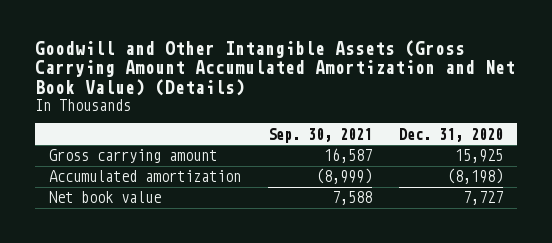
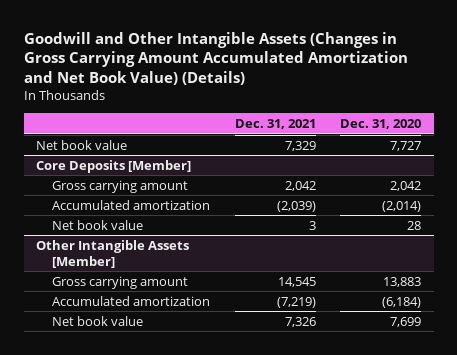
[35,39,516,96] Goodwill and Other Intangible Assets (Gross Carrying Amount Accumulated Amortization and Net Book Value) (Details) -> [23,31,408,86] Goodwill and Other Intangible Assets (Changes in Gross Carrying Amount Accumulated Amortization and Net Book Value) (Details)
[268,127,373,143] Sep. 30, 2021 -> none
none -> [234,118,316,129] Dec. 31, 2021
[48,149,217,164] Gross carrying amount -> none
[48,170,241,183] Accumulated amortization -> none
none -> [36,159,192,173] Core Deposits [Member]
none -> [52,179,189,193] Gross carrying amount
none -> [52,199,211,210] Accumulated amortization
none -> [52,219,144,230] Net book value
none -> [36,239,190,268] Other Intangible Assets [Member]
none -> [52,275,189,289] Gross carrying amount
none -> [52,295,211,306] Accumulated amortization
none -> [52,315,144,326] Net book value

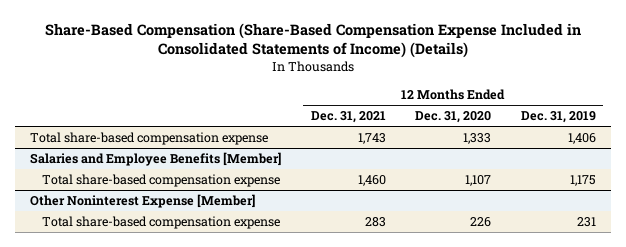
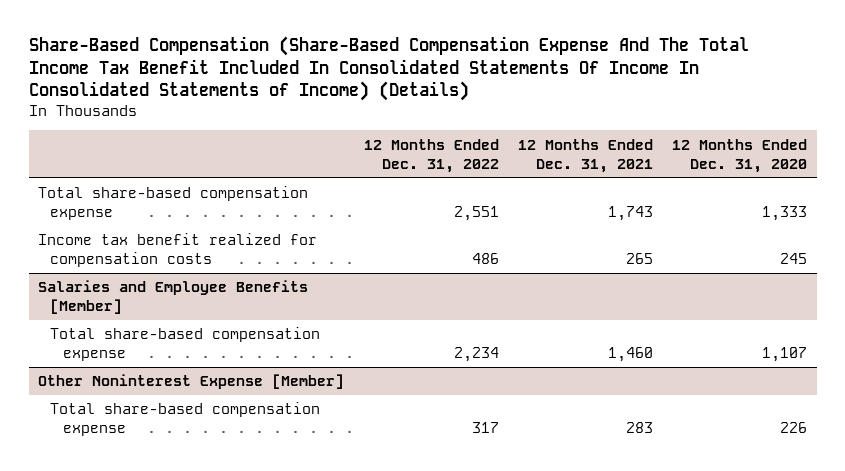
[44,22,581,59] Share-Based Compensation (Share-Based Compensation Expense Included in Consolidated Statements of Income) (Details) -> [28,36,749,102] Share-Based Compensation (Share-Based Compensation Expense And The Total Income Tax Benefit Included In Consolidated Statements Of Income In Consolidated Statements of Income) (Details)
[520,111,596,124] Dec. 31, 2019 -> none
none -> [363,138,499,173] 12 Months Ended Dec. 31, 2022
none -> [38,233,318,268] Income tax benefit realized for compensation costs

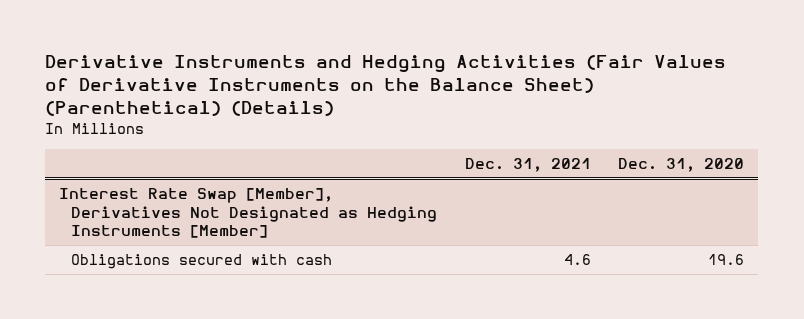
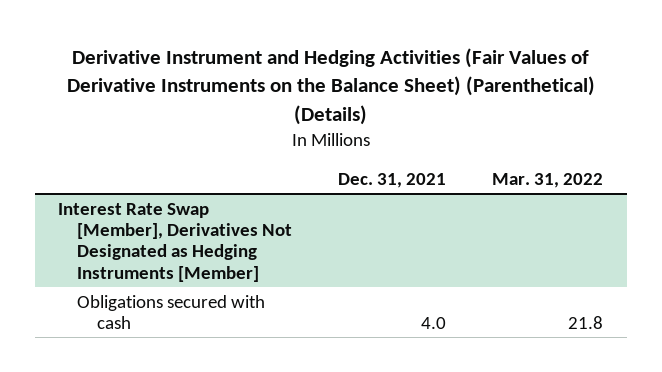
[45,55,727,117] Derivative Instruments and Hedging Activities (Fair Values of Derivative Instruments on the Balance Sheet) (Parenthetical) (Details) -> [66,47,595,125] Derivative Instrument and Hedging Activities (Fair Values of Derivative Instruments on the Balance Sheet) (Parenthetical) (Details)
[618,157,745,172] Dec. 31, 2020 -> none
none -> [492,172,604,188] Mar. 31, 2022
[563,254,591,266] 4.6 -> [421,316,447,329] 4.0

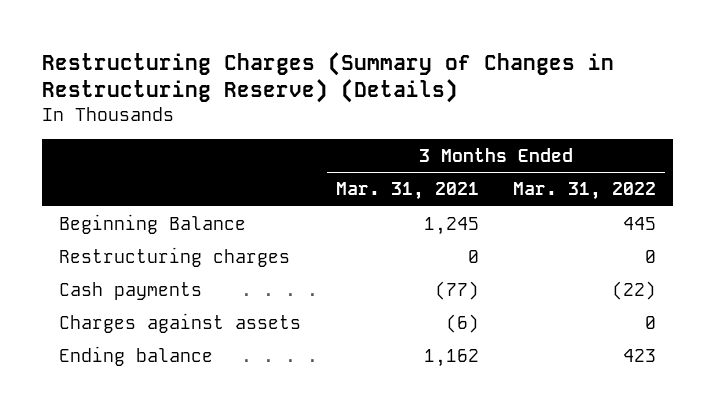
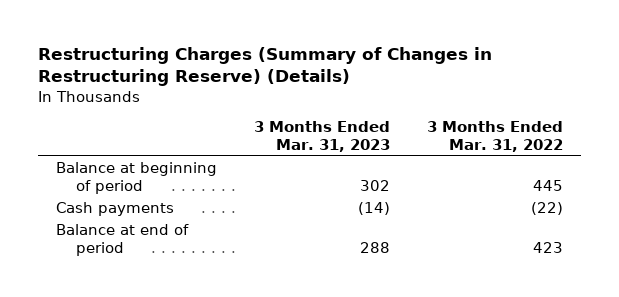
[335,182,479,201] Mar. 31, 2021 -> none
none -> [254,121,391,152] 3 Months Ended Mar. 31, 2023
[59,246,291,267] Restructuring charges -> none
[59,213,247,234] Beginning Balance -> [56,162,218,195] Balance at beginning of period
[59,312,302,333] Charges against assets -> none
[59,345,214,366] Ending balance -> [56,224,190,257] Balance at end of period

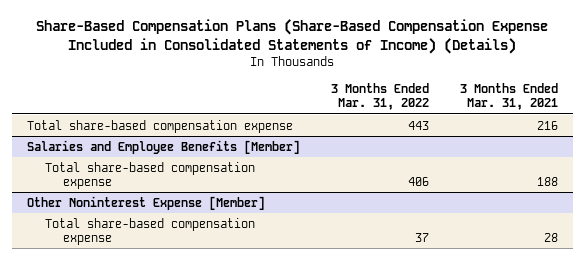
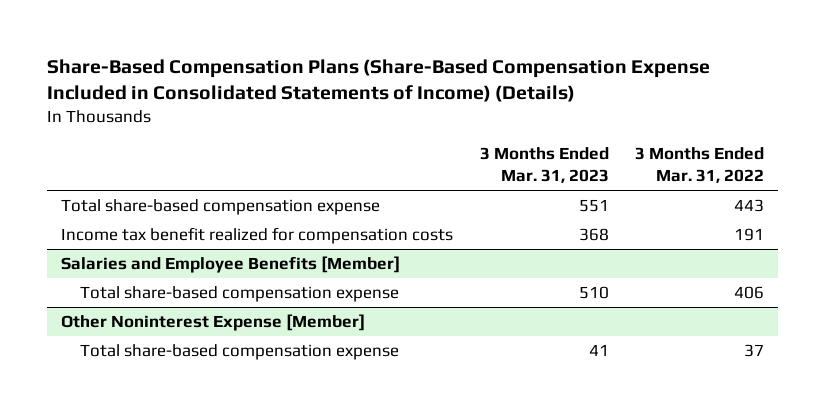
[459,82,558,111] 3 Months Ended Mar. 31, 2021 -> none
none -> [479,146,609,183] 3 Months Ended Mar. 31, 2023
none -> [60,227,453,245] Income tax benefit realized for compensation costs

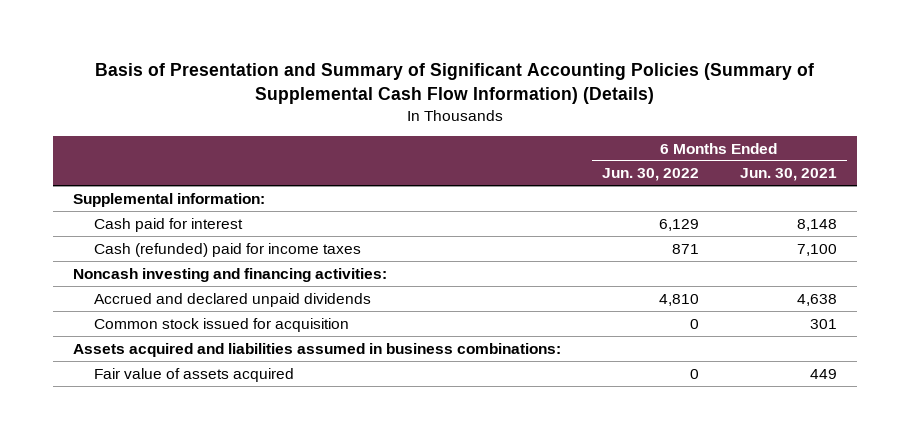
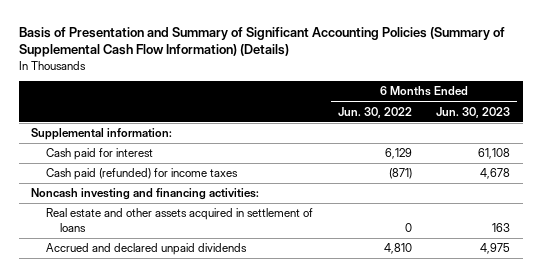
[739,168,837,182] Jun. 30, 2021 -> none
none -> [436,106,511,118] Jun. 30, 2023
[93,242,361,257] Cash (refunded) paid for income taxes -> [45,168,238,181] Cash paid (refunded) for income taxes
[671,243,699,254] 871 -> [388,168,412,180] (871)
none -> [45,208,313,232] Real estate and other assets acquired in settlement of loans
[93,317,349,332] Common stock issued for acquisition -> none
[73,342,562,357] Assets acquired and liabilities assumed in business combinations: -> none
[93,367,294,382] Fair value of assets acquired -> none

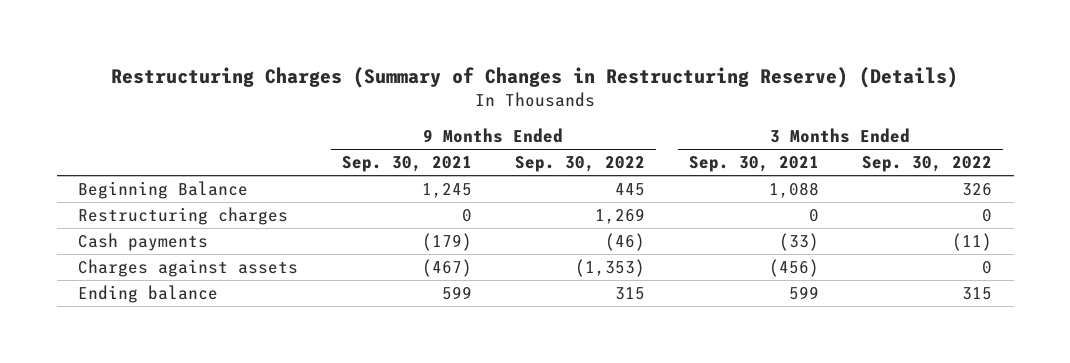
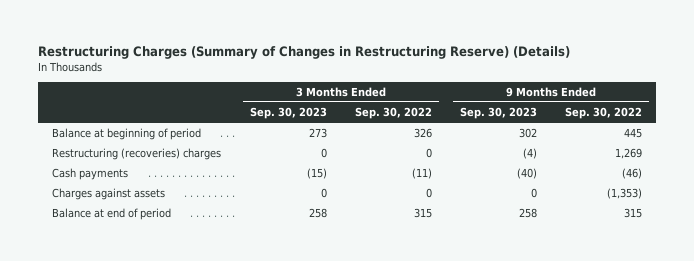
[341,156,472,173] Sep. 30, 2021 -> none
[688,156,819,173] Sep. 30, 2021 -> none
none -> [249,107,327,120] Sep. 30, 2023
none -> [459,107,537,120] Sep. 30, 2023
[78,181,249,200] Beginning Balance -> [52,128,202,141] Balance at beginning of period
[78,207,289,226] Restructuring charges -> [52,148,222,161] Restructuring (recoveries) charges
[78,285,219,304] Ending balance -> [52,208,172,221] Balance at end of period

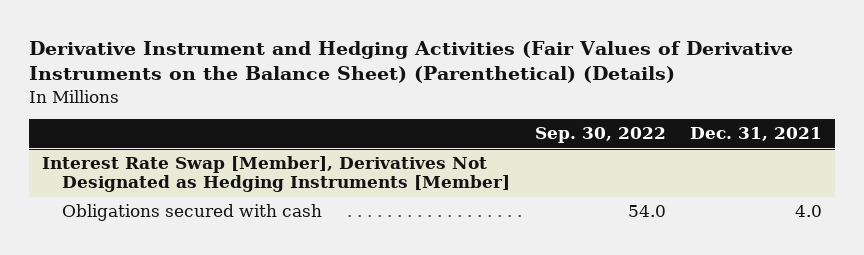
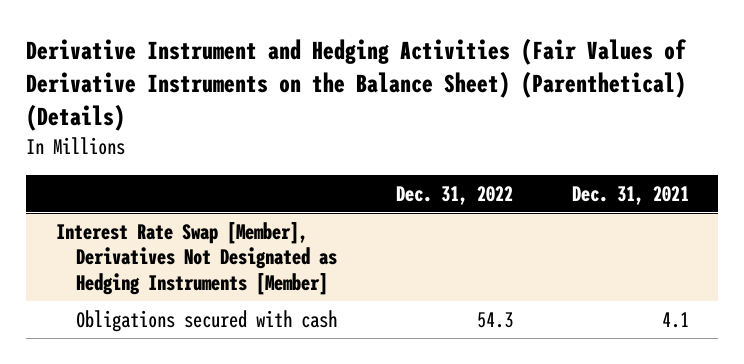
[534,127,666,144] Sep. 30, 2022 -> none
none -> [396,185,514,205] Dec. 31, 2022
[795,205,823,218] 4.0 -> [661,311,689,328] 4.1

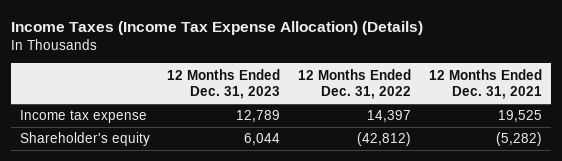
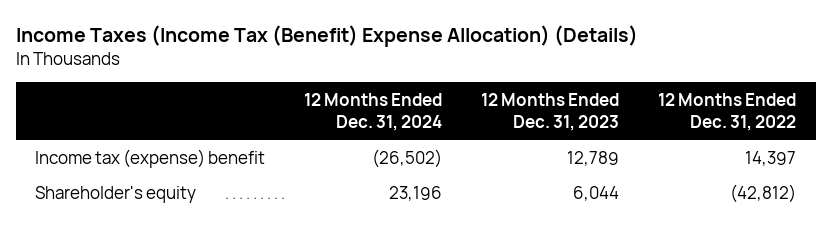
[10,20,423,35] Income Taxes (Income Tax Expense Allocation) (Details) -> [15,25,638,48] Income Taxes (Income Tax (Benefit) Expense Allocation) (Details)
[428,68,542,100] 12 Months Ended Dec. 31, 2021 -> none
none -> [304,93,443,132] 12 Months Ended Dec. 31, 2024
[19,110,147,124] Income tax expense -> [35,148,266,168] Income tax (expense) benefit

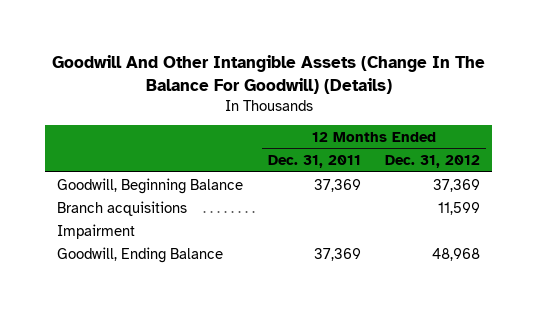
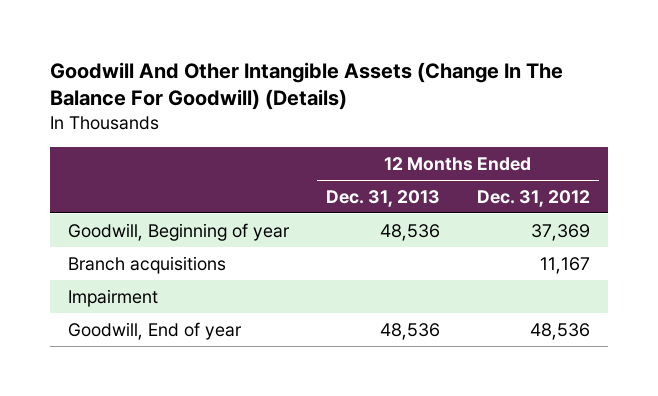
[267,155,361,169] Dec. 31, 2011 -> none
none -> [325,189,440,207] Dec. 31, 2013
[57,177,244,194] Goodwill, Beginning Balance -> [68,222,291,241] Goodwill, Beginning of year
[438,201,481,215] 11,599 -> [539,256,590,274] 11,167
[57,246,224,263] Goodwill, Ending Balance -> none
none -> [68,321,243,340] Goodwill, End of year

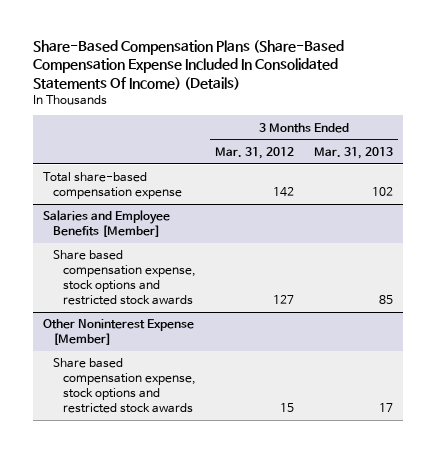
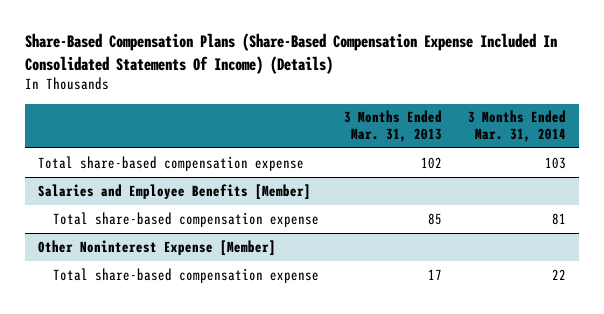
[215,146,295,159] Mar. 31, 2012 -> none
none -> [468,110,567,143] 3 Months Ended Mar. 31, 2014
[52,250,196,306] Share based compensation expense, stock options and restricted stock awards -> none
none -> [52,211,319,227] Total share-based compensation expense
[52,358,196,414] Share based compensation expense, stock options and restricted stock awards -> none
none -> [52,267,319,283] Total share-based compensation expense

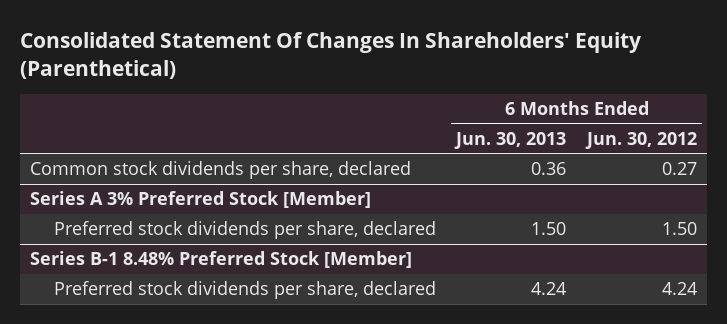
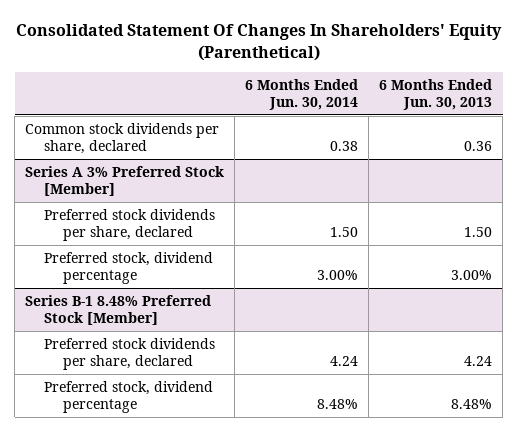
[584,131,697,149] Jun. 30, 2012 -> none
none -> [245,79,359,110] 6 Months Ended Jun. 30, 2014
none -> [44,252,214,284] Preferred stock, dividend percentage
none -> [44,381,214,413] Preferred stock, dividend percentage

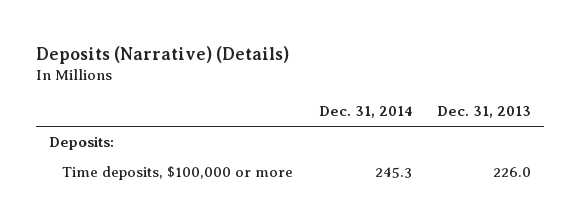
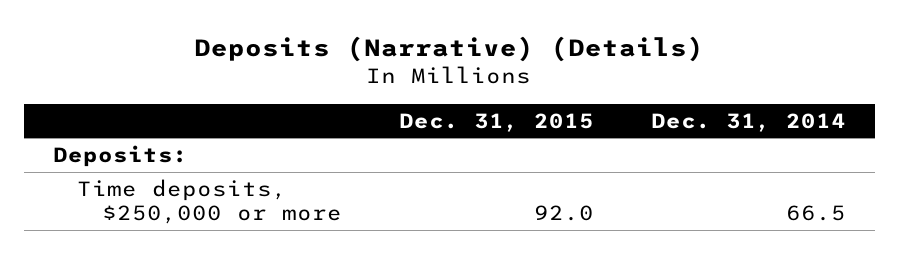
[437,106,532,119] Dec. 31, 2013 -> none
none -> [398,112,594,132] Dec. 31, 2015
[61,166,293,181] Time deposits, $100,000 or more -> [77,178,342,225] Time deposits, $250,000 or more
[374,167,412,179] 245.3 -> [786,205,847,222] 66.5

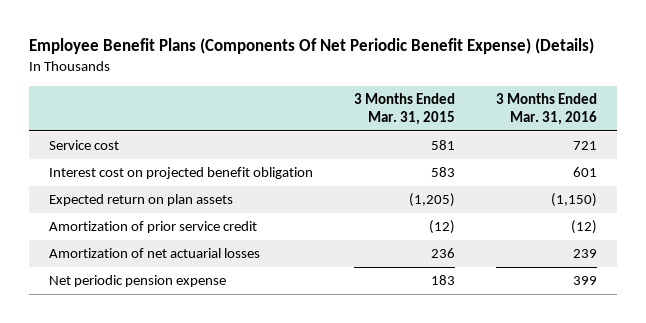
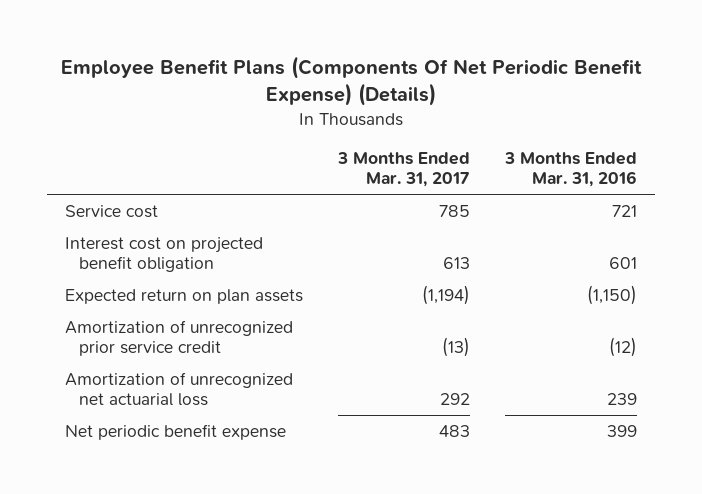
[354,92,456,125] 3 Months Ended Mar. 31, 2015 -> none
none -> [337,152,471,188] 3 Months Ended Mar. 31, 2017
[49,221,258,234] Amortization of prior service credit -> [64,319,293,356] Amortization of unrecognized prior service credit
[49,248,261,259] Amortization of net actuarial losses -> [64,371,293,406] Amortization of unrecognized net actuarial loss
[49,275,227,288] Net periodic pension expense -> [64,423,286,440] Net periodic benefit expense

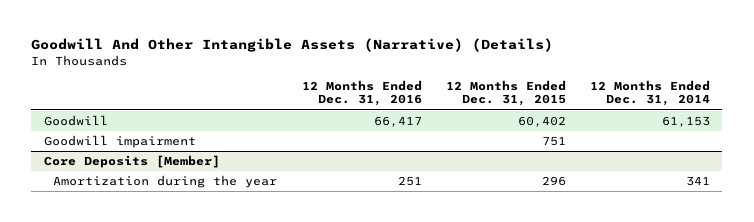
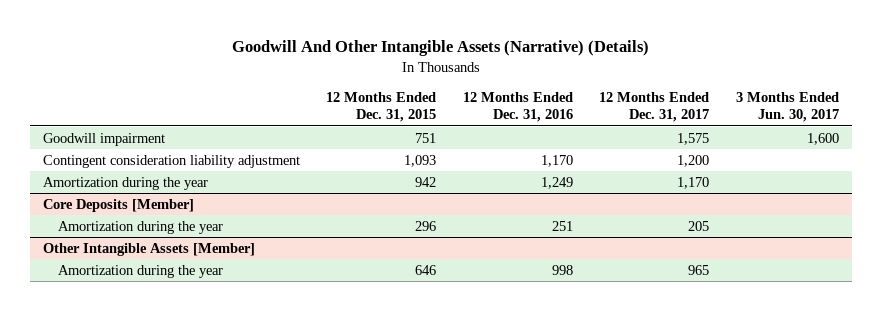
[590,80,711,107] 12 Months Ended Dec. 31, 2014 -> none
none -> [599,92,710,123] 12 Months Ended Dec. 31, 2017
none -> [735,92,839,123] 3 Months Ended Jun. 30, 2017
[43,115,108,127] Goodwill -> none
none -> [42,154,300,168] Contingent consideration liability adjustment
none -> [42,176,208,190] Amortization during the year
none -> [42,242,255,256] Other Intangible Assets [Member]
none -> [57,264,223,278] Amortization during the year

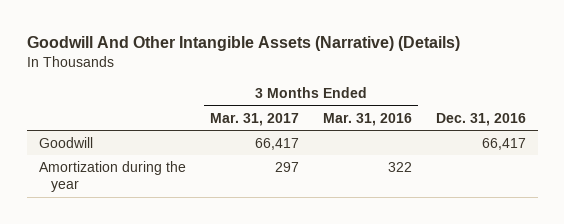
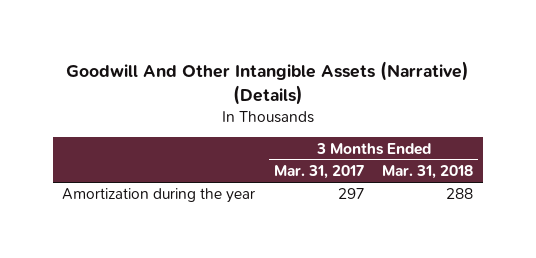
[322,112,412,126] Mar. 31, 2016 -> none
[435,112,526,126] Dec. 31, 2016 -> none
none -> [382,165,474,180] Mar. 31, 2018
[38,137,93,149] Goodwill -> none

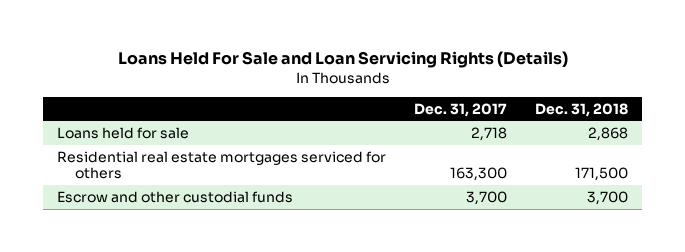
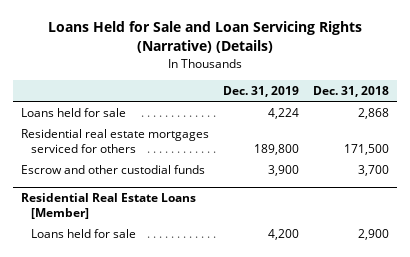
[117,51,568,69] Loans Held For Sale and Loan Servicing Rights (Details) -> [48,21,363,54] Loans Held for Sale and Loan Servicing Rights (Narrative) (Details)
[414,102,508,117] Dec. 31, 2017 -> none
none -> [223,85,300,97] Dec. 31, 2019
none -> [20,193,196,220] Residential Real Estate Loans [Member]
none -> [30,228,136,238] Loans held for sale

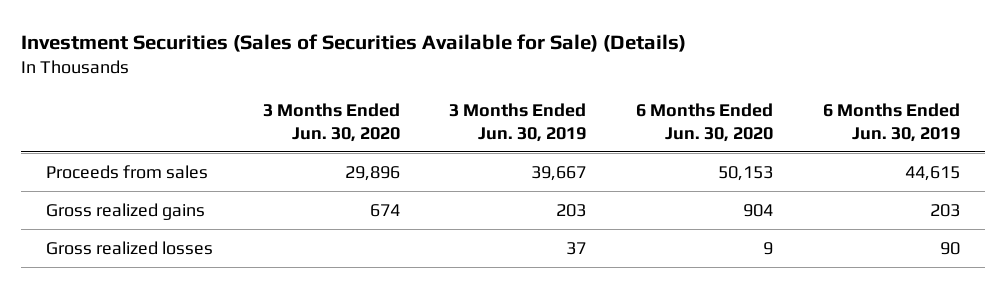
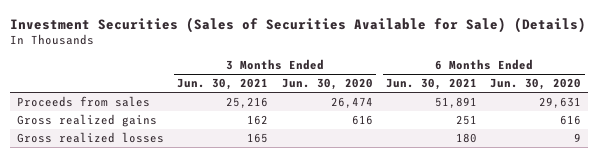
[449,102,587,142] 3 Months Ended Jun. 30, 2019 -> none
[823,102,961,142] 6 Months Ended Jun. 30, 2019 -> none
none -> [177,78,269,91] Jun. 30, 2021
none -> [385,78,477,91] Jun. 30, 2021
[344,165,400,181] 29,896 -> [330,97,373,109] 26,474
[718,165,774,181] 50,153 -> [539,97,582,109] 29,631
[369,203,400,217] 674 -> [351,115,373,126] 616
[743,203,774,217] 904 -> [560,115,582,126] 616

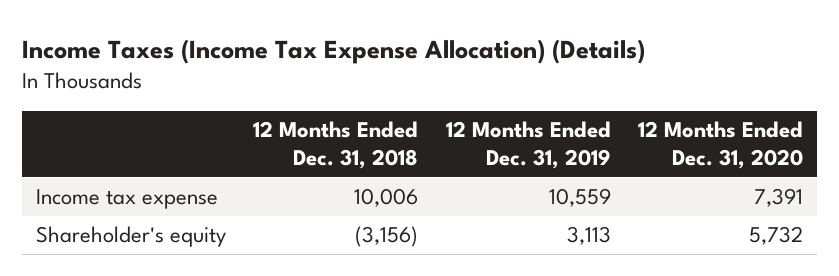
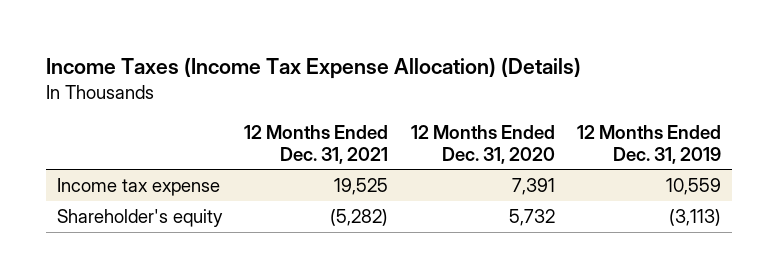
[253,121,419,170] 12 Months Ended Dec. 31, 2018 -> none
none -> [244,125,389,164] 12 Months Ended Dec. 31, 2021
[566,226,611,246] 3,113 -> [669,208,722,226] (3,113)

